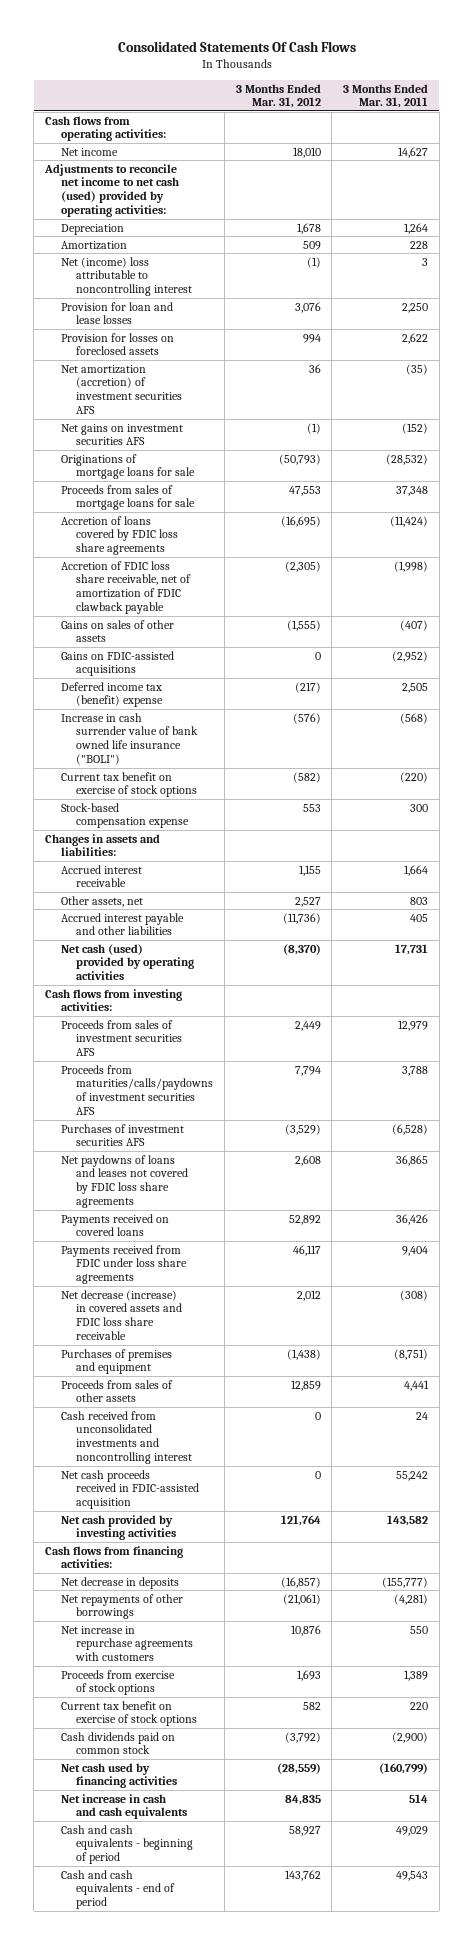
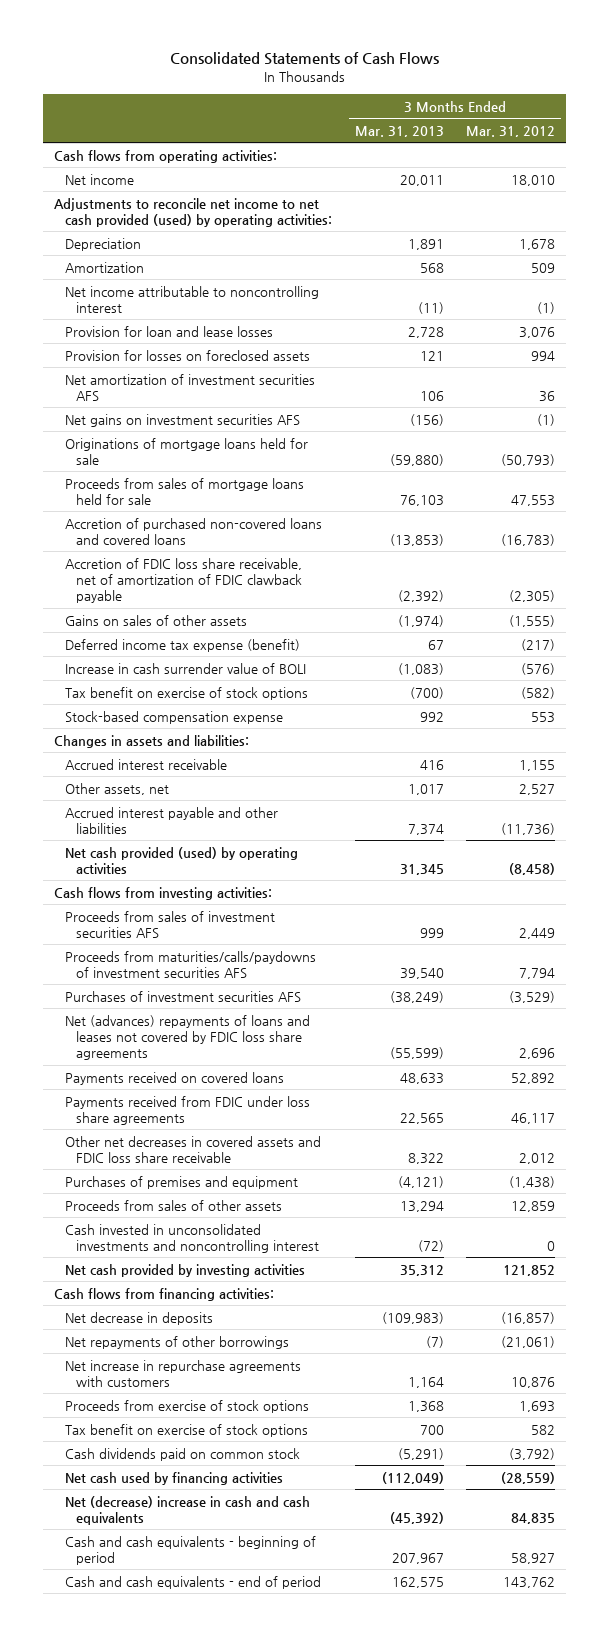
[117,41,356,53] Consolidated Statements Of Cash Flows -> [169,52,439,66] Consolidated Statements of Cash Flows
[343,83,429,109] 3 Months Ended Mar. 31, 2011 -> none
none -> [354,125,444,137] Mar. 31, 2013
[43,163,179,218] Adjustments to reconcile net income to net cash (used) provided by operating activities: -> [54,197,333,227] Adjustments to reconcile net income to net cash provided (used) by operating activities:
[60,256,193,297] Net (income) loss attributable to noncontrolling interest -> [65,285,320,313] Net income attributable to noncontrolling interest
[60,364,183,415] Net amortization (accretion) of investment securities AFS -> [65,373,316,401] Net amortization of investment securities AFS
[60,515,179,556] Accretion of loans covered by FDIC loss share agreements -> none
[60,453,196,480] Originations of mortgage loans for sale -> [65,437,309,465] Originations of mortgage loans held for sale
[60,484,196,511] Proceeds from sales of mortgage loans for sale -> [65,477,305,505] Proceeds from sales of mortgage loans held for sale
none -> [65,517,323,545] Accretion of purchased non-covered loans and covered loans
[60,650,174,677] Gains on FDIC-assisted acquisitions -> none
[60,681,164,708] Deferred income tax (benefit) expense -> [65,638,301,652] Deferred income tax expense (benefit)
[60,712,199,766] Increase in cash surrender value of bank owned life insurance ("BOLI") -> [65,662,307,674] Increase in cash surrender value of BOLI
[60,771,198,798] Current tax benefit on exercise of stock options -> [65,686,309,700] Tax benefit on exercise of stock options
[60,943,195,981] Net cash (used) provided by operating activities -> [65,846,299,874] Net cash provided (used) by operating activities
[282,943,321,955] (8,370) -> [509,862,556,875] (8,458)
[60,1154,189,1209] Net paydowns of loans and leases not covered by FDIC loss share agreements -> [65,1014,311,1061] Net (advances) repayments of loans and leases not covered by FDIC loss share agreements
[294,1154,321,1166] 2,608 -> [519,1048,556,1060] 2,696
[60,1289,183,1341] Net decrease (increase) in covered assets and FDIC loss share receivable -> [65,1135,322,1163] Other net decreases in covered assets and FDIC loss share receivable
[60,1469,200,1510] Net cash proceeds received in FDIC-assisted acquisition -> none
[60,1410,193,1465] Cash received from unconsolidated investments and noncontrolling interest -> [65,1223,320,1253] Cash invested in unconsolidated investments and noncontrolling interest
[280,1514,321,1526] 121,764 -> [503,1264,556,1276] 121,852
[60,1700,198,1727] Current tax benefit on exercise of stock options -> [65,1423,309,1437] Tax benefit on exercise of stock options
[60,1793,188,1820] Net increase in cash and cash equivalents -> [65,1495,311,1525] Net (decrease) increase in cash and cash equivalents

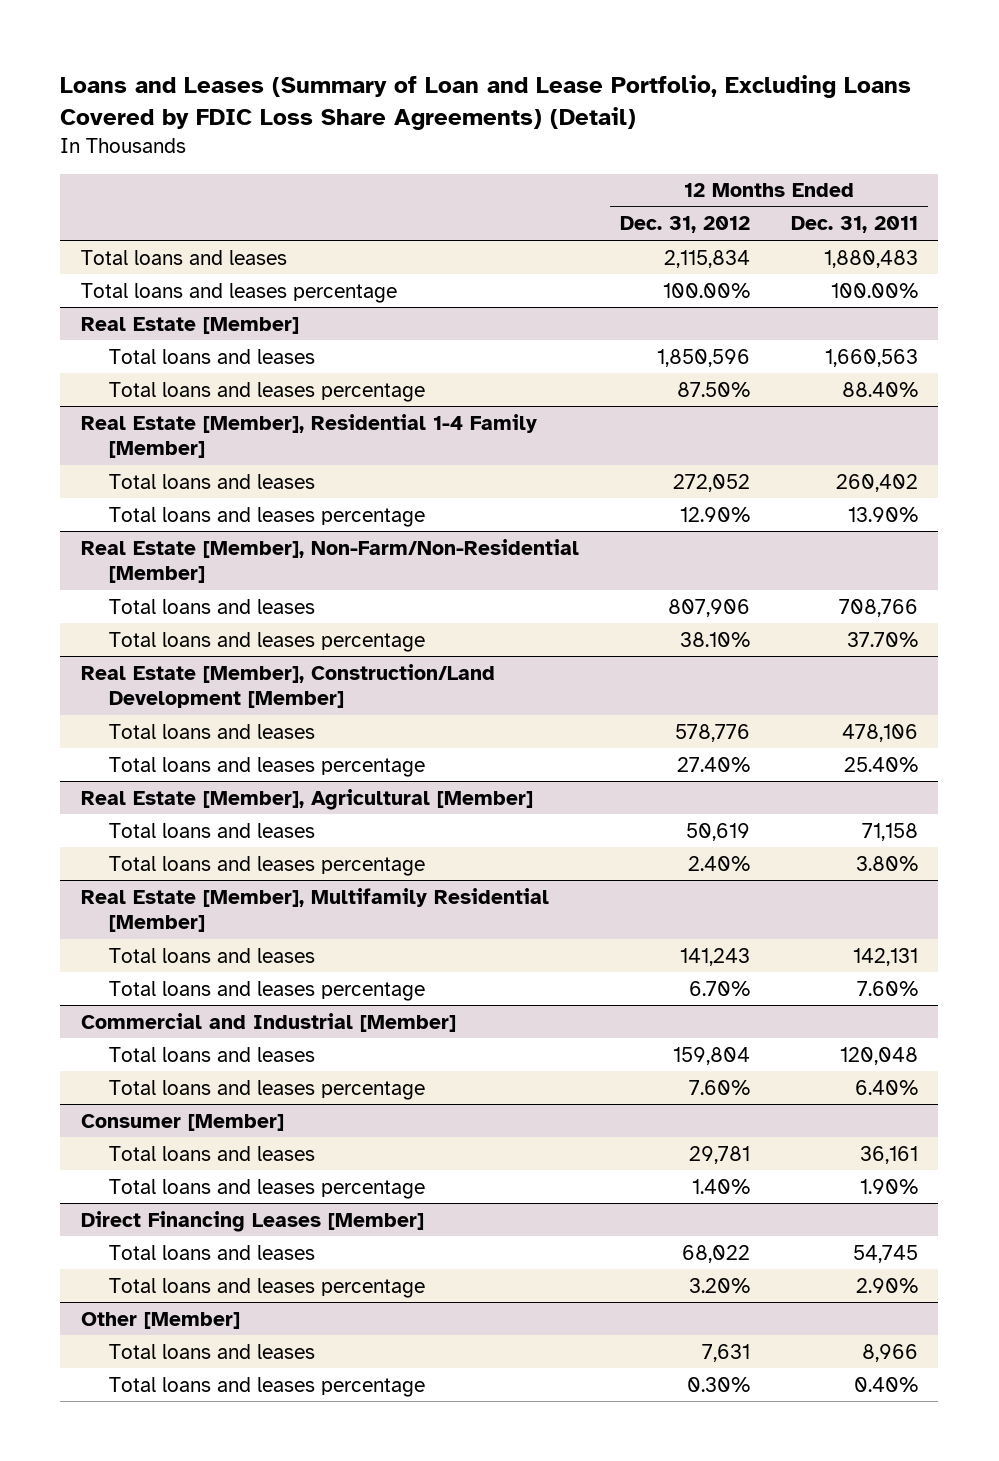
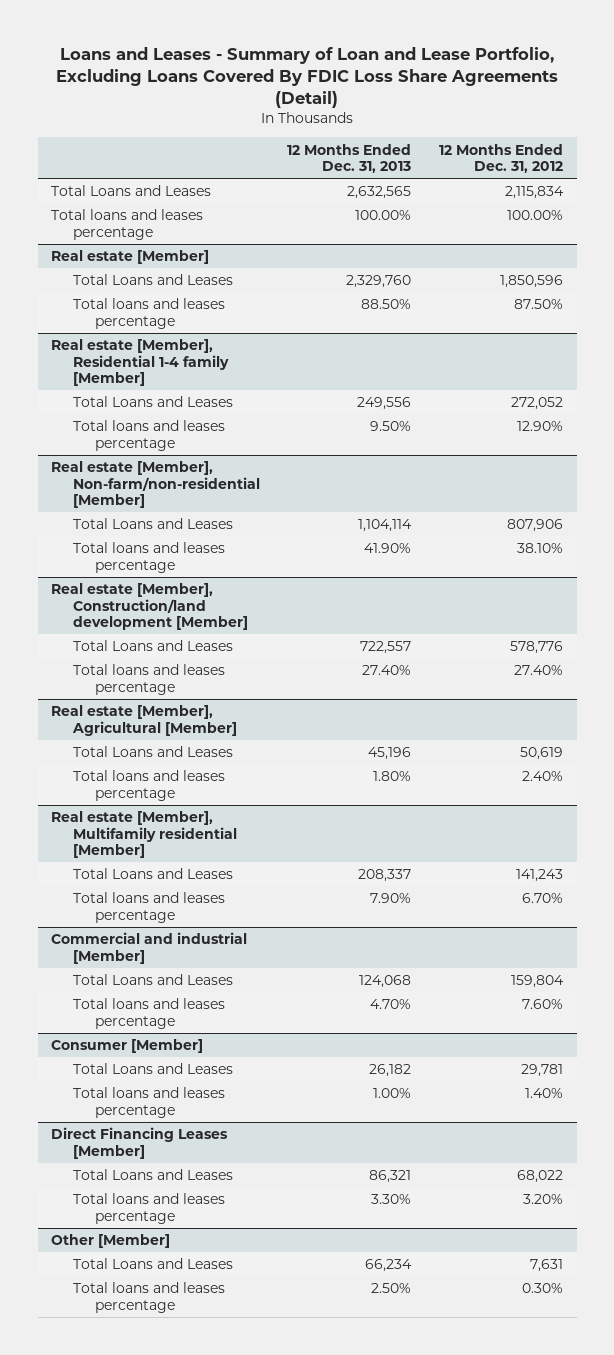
[60,74,912,130] Loans and Leases (Summary of Loan and Lease Portfolio, Excluding Loans Covered by FDIC Loss Share Agreements) (Detail) -> [56,46,559,108] Loans and Leases - Summary of Loan and Lease Portfolio, Excluding Loans Covered By FDIC Loss Share Agreements (Detail)
[790,216,918,234] Dec. 31, 2011 -> none
none -> [287,143,412,173] 12 Months Ended Dec. 31, 2013
[80,249,287,265] Total loans and leases -> [51,185,212,197] Total Loans and Leases
[80,316,299,334] Real Estate [Member] -> [51,250,210,265] Real estate [Member]
[108,348,315,364] Total loans and leases -> [72,274,233,286] Total Loans and Leases
[80,413,537,459] Real Estate [Member], Residential 1-4 Family [Member] -> [51,339,229,386] Real estate [Member], Residential 1-4 family [Member]
[108,473,315,489] Total loans and leases -> [72,396,233,408] Total Loans and Leases
[80,538,579,584] Real Estate [Member], Non-Farm/Non-Residential [Member] -> [51,461,260,508] Real estate [Member], Non-farm/non-residential [Member]
[108,598,315,614] Total loans and leases -> [72,518,233,530] Total Loans and Leases
[80,663,495,709] Real Estate [Member], Construction/Land Development [Member] -> [51,583,248,630] Real estate [Member], Construction/land development [Member]
[108,723,315,739] Total loans and leases -> [72,640,233,652] Total Loans and Leases
[80,788,533,810] Real Estate [Member], Agricultural [Member] -> [51,705,237,736] Real estate [Member], Agricultural [Member]
[108,822,315,838] Total loans and leases -> [72,746,233,758] Total Loans and Leases
[80,887,549,933] Real Estate [Member], Multifamily Residential [Member] -> [51,811,237,858] Real estate [Member], Multifamily residential [Member]
[108,947,315,963] Total loans and leases -> [72,868,233,880] Total Loans and Leases
[80,1012,456,1032] Commercial and Industrial [Member] -> [51,932,248,964] Commercial and industrial [Member]
[108,1046,315,1062] Total loans and leases -> [72,974,233,986] Total Loans and Leases
[108,1145,315,1161] Total loans and leases -> [72,1063,233,1075] Total Loans and Leases
[108,1244,315,1260] Total loans and leases -> [72,1169,233,1181] Total Loans and Leases
[108,1343,315,1359] Total loans and leases -> [72,1258,233,1270] Total Loans and Leases

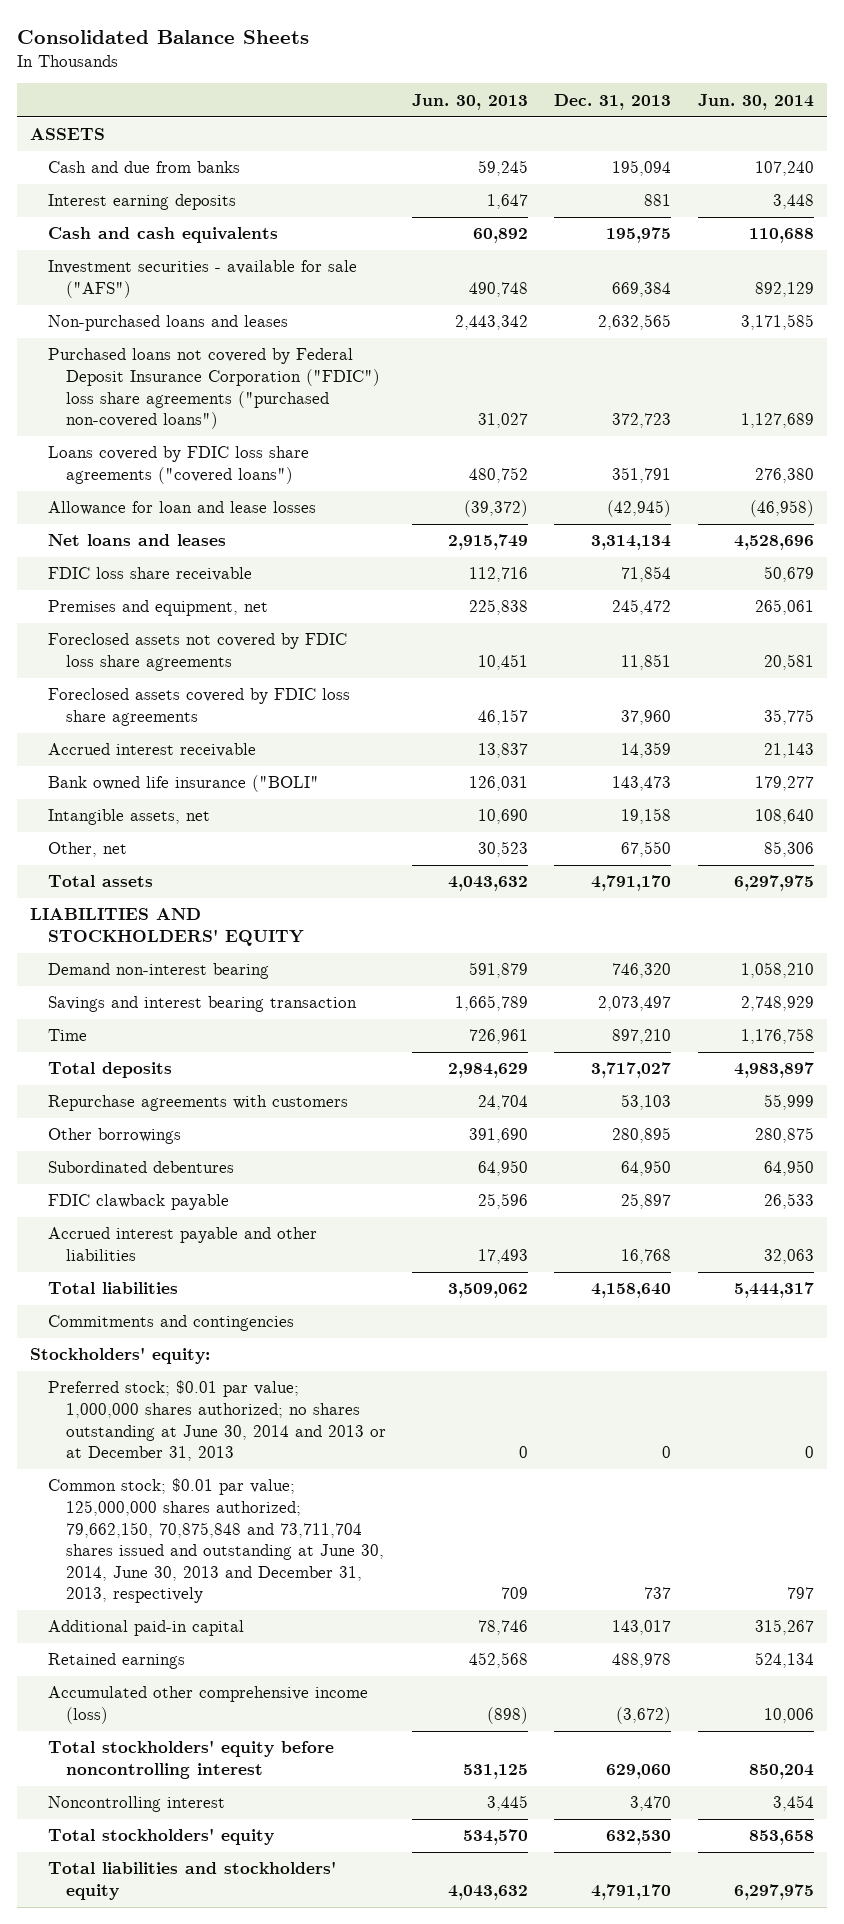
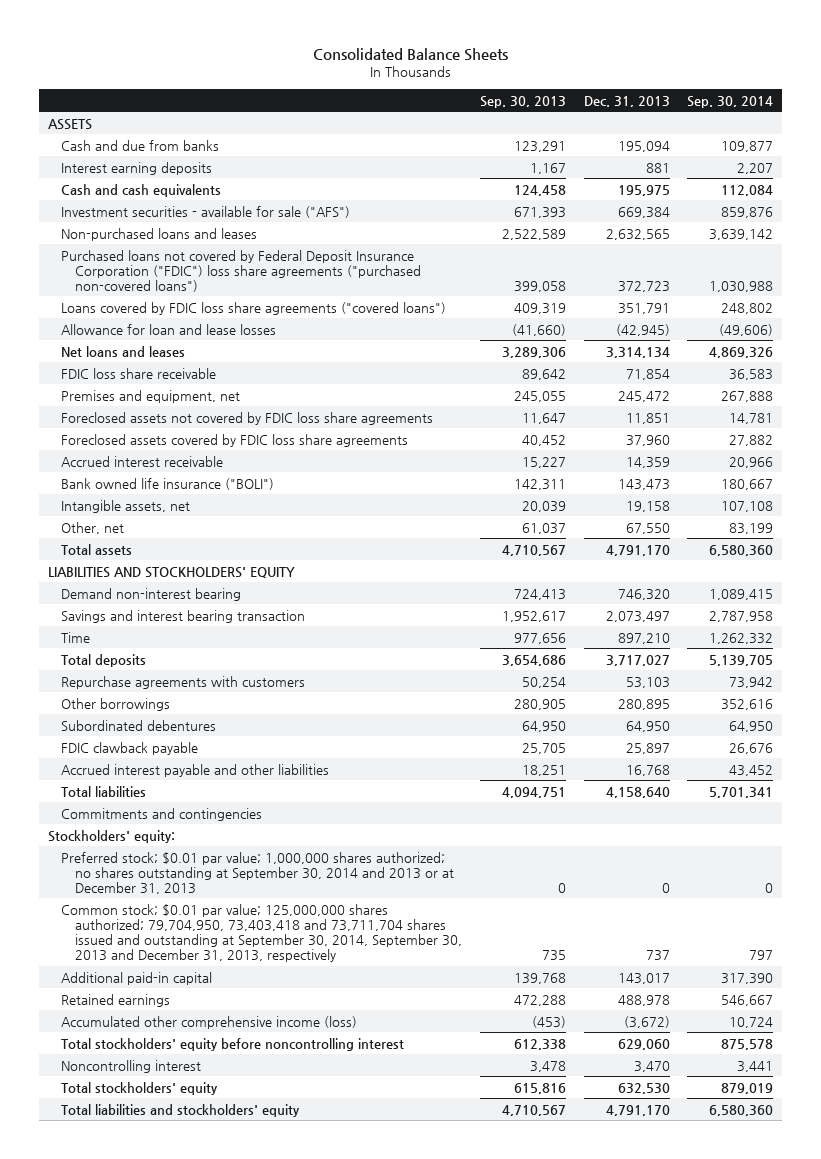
[412,93,529,110] Jun. 30, 2013 -> none
[697,93,814,110] Jun. 30, 2014 -> none
none -> [479,95,566,108] Sep. 30, 2013
none -> [687,95,774,108] Sep. 30, 2014
[48,775,320,793] Bank owned life insurance ("BOLI" -> [61,477,275,490] Bank owned life insurance ("BOLI")
[48,1380,386,1462] Preferred stock; $0.01 par value; 1,000,000 shares authorized; no shares outstanding at June 30, 2014 and 2013 or at December 31, 2013 -> [61,851,454,894] Preferred stock; $0.01 par value; 1,000,000 shares authorized; no shares outstanding at September 30, 2014 and 2013 or at December 31, 2013
[48,1478,384,1604] Common stock; $0.01 par value; 125,000,000 shares authorized; 79,662,150, 70,875,848 and 73,711,704 shares issued and outstanding at June 30, 2014, June 30, 2013 and December 31, 2013, respectively -> [61,903,462,963] Common stock; $0.01 par value; 125,000,000 shares authorized; 79,704,950, 73,403,418 and 73,711,704 shares issued and outstanding at September 30, 2014, September 30, 2013 and December 31, 2013, respectively

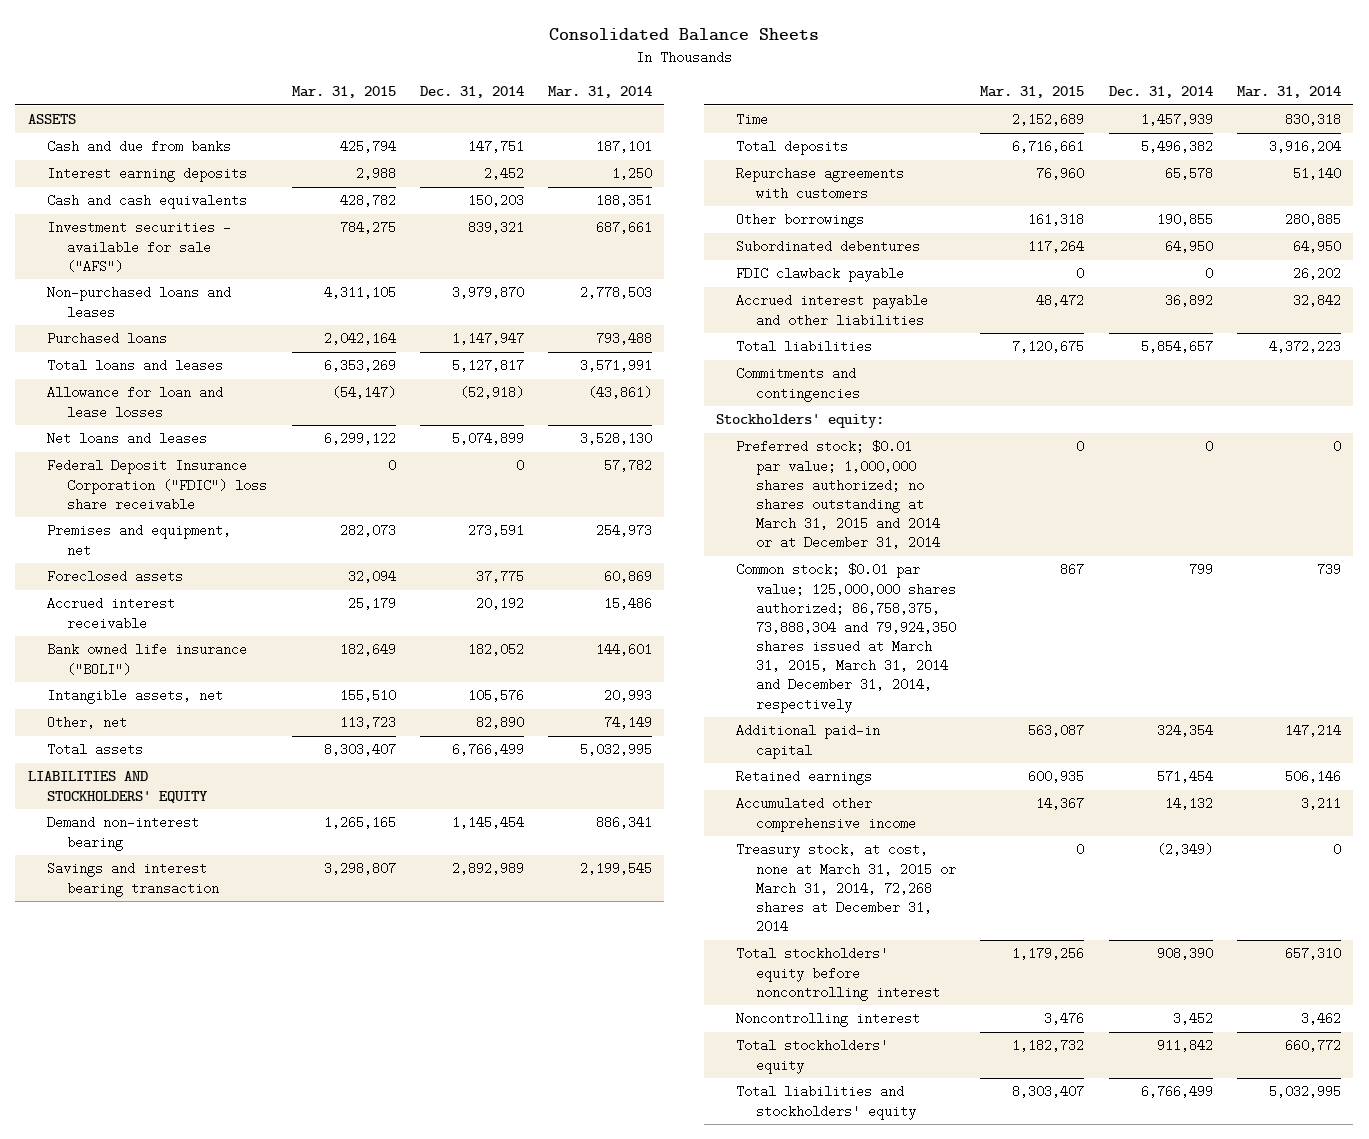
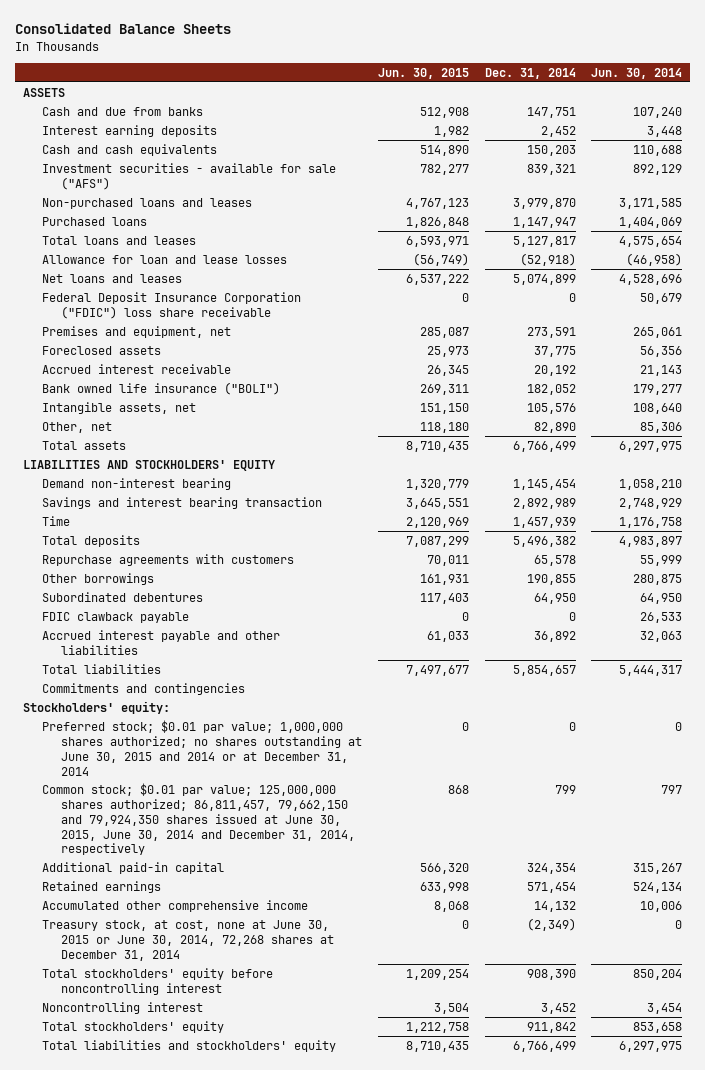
[291,85,396,98] Mar. 31, 2015 -> none
[548,85,653,98] Mar. 31, 2014 -> none
none -> [378,67,470,79] Jun. 30, 2015
none -> [591,67,683,79] Jun. 30, 2014
[736,440,941,550] Preferred stock; $0.01 par value; 1,000,000 shares authorized; no shares outstanding at March 31, 2015 and 2014 or at December 31, 2014 -> [42,719,363,776] Preferred stock; $0.01 par value; 1,000,000 shares authorized; no shares outstanding at June 30, 2015 and 2014 or at December 31, 2014
[736,563,957,713] Common stock; $0.01 par value; 125,000,000 shares authorized; 86,758,375, 73,888,304 and 79,924,350 shares issued at March 31, 2015, March 31, 2014 and December 31, 2014, respectively -> [42,782,356,856] Common stock; $0.01 par value; 125,000,000 shares authorized; 86,811,457, 79,662,150 and 79,924,350 shares issued at June 30, 2015, June 30, 2014 and December 31, 2014, respectively
[736,843,957,934] Treasury stock, at cost, none at March 31, 2015 or March 31, 2014, 72,268 shares at December 31, 2014 -> [42,919,335,961] Treasury stock, at cost, none at June 30, 2015 or June 30, 2014, 72,268 shares at December 31, 2014

